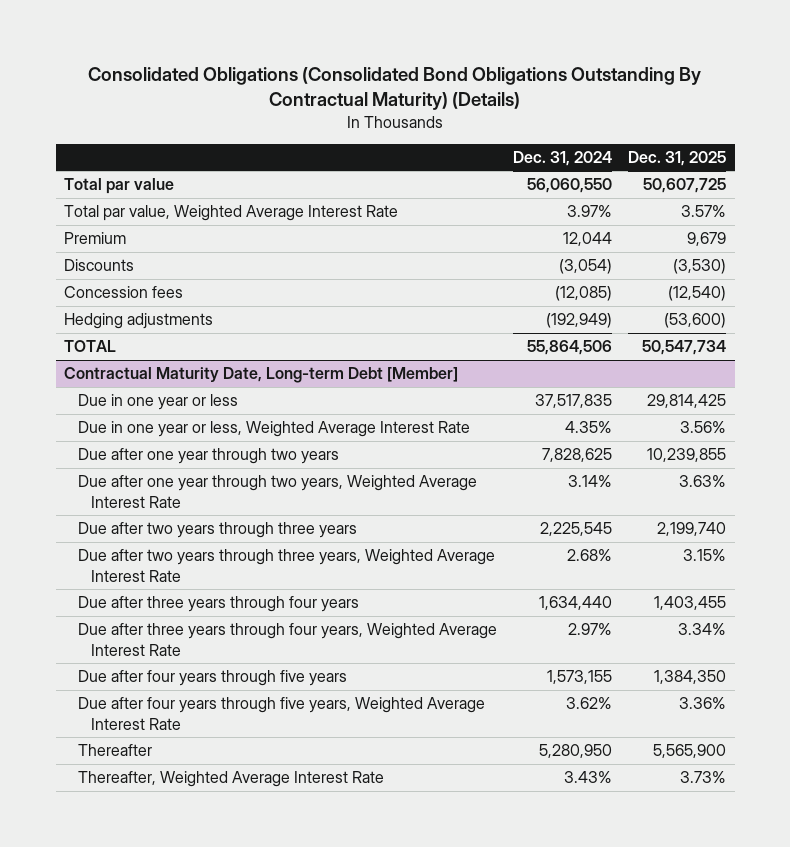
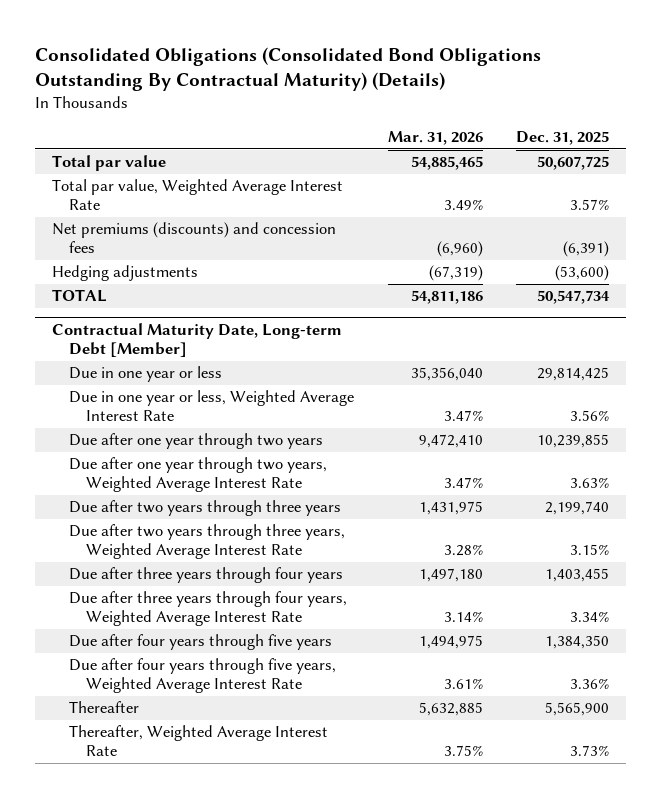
[512,151,612,167] Dec. 31, 2024 -> none
none -> [387,130,483,145] Mar. 31, 2026
[63,232,126,245] Premium -> none
[63,259,134,272] Discounts -> none
[63,286,183,299] Concession fees -> none
none -> [52,222,337,254] Net premiums (discounts) and concession fees

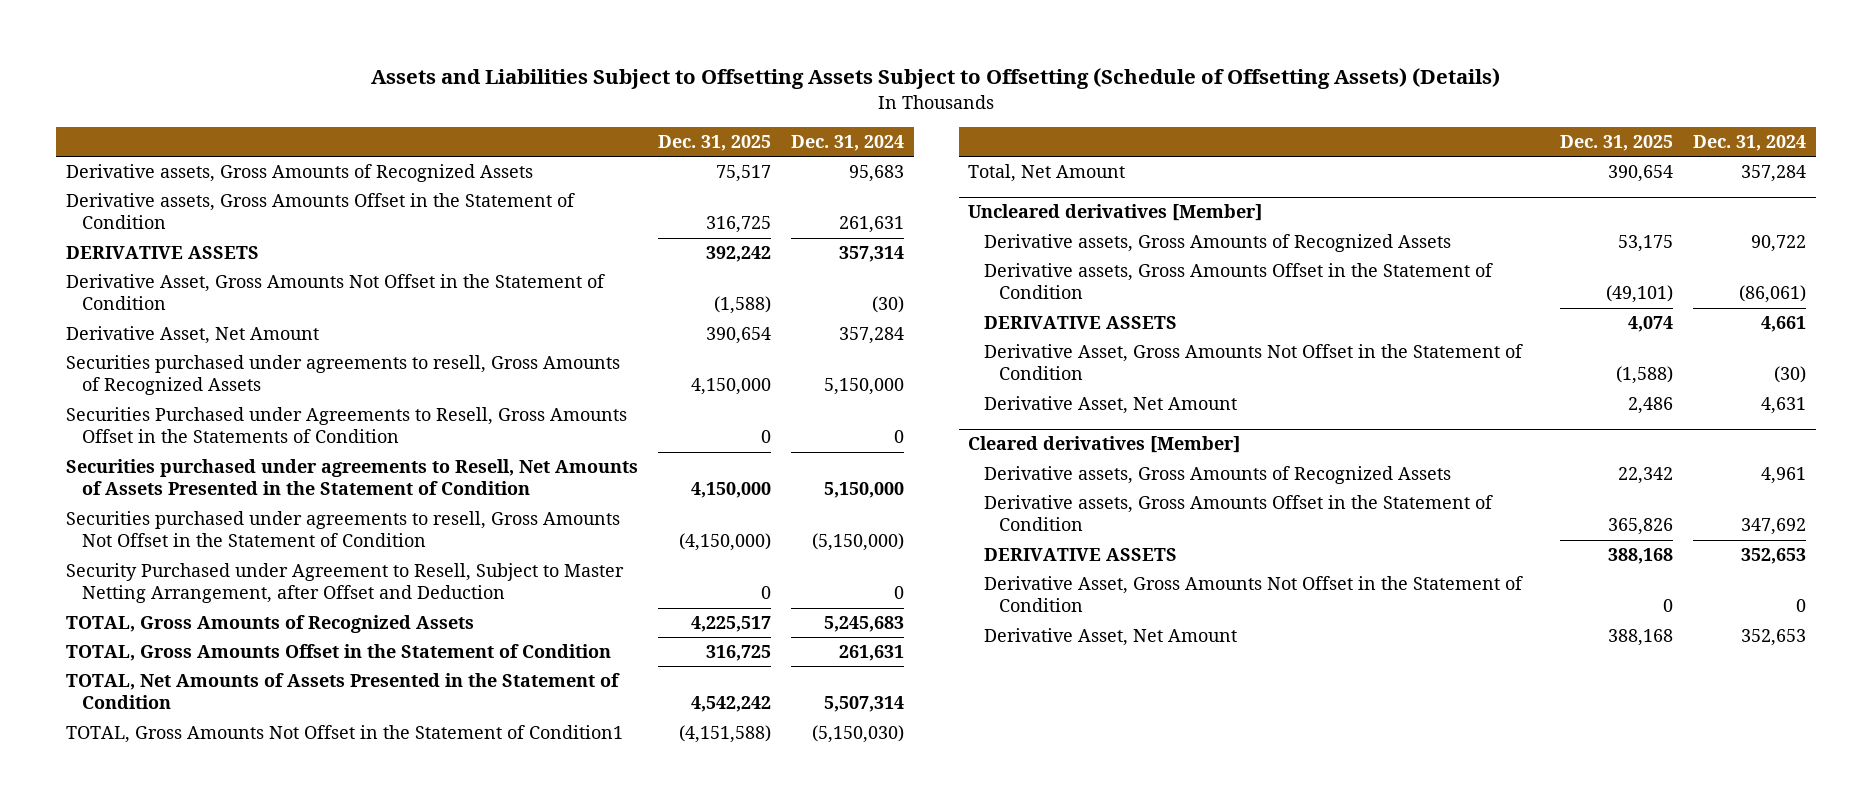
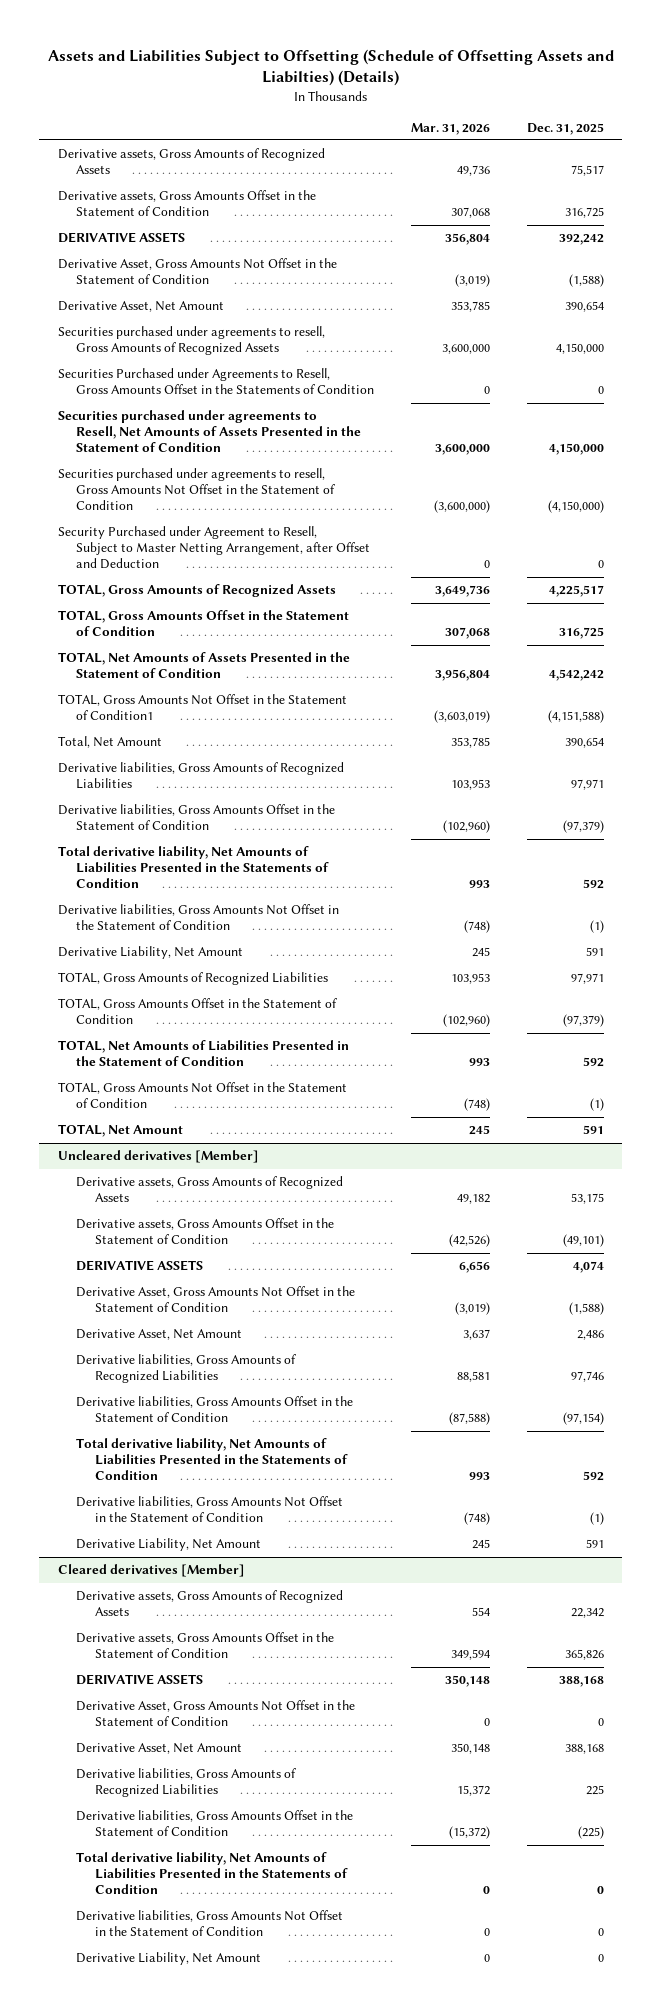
[371,68,1501,90] Assets and Liabilities Subject to Offsetting Assets Subject to Offsetting (Schedule of Offsetting Assets) (Details) -> [47,48,614,87] Assets and Liabilities Subject to Offsetting (Schedule of Offsetting Assets and Liabilties) (Details)
[790,134,904,151] Dec. 31, 2024 -> none
none -> [411,122,491,135] Mar. 31, 2026
none -> [57,762,344,790] Derivative liabilities, Gross Amounts of Recognized Liabilities
none -> [57,804,335,831] Derivative liabilities, Gross Amounts Offset in the Statement of Condition
none -> [57,846,330,889] Total derivative liability, Net Amounts of Liabilities Presented in the Statements of Condition
none -> [57,904,339,931] Derivative liabilities, Gross Amounts Not Offset in the Statement of Condition
none -> [57,946,243,960] Derivative Liability, Net Amount
none -> [57,972,328,986] TOTAL, Gross Amounts of Recognized Liabilities
none -> [57,998,337,1025] TOTAL, Gross Amounts Offset in the Statement of Condition
none -> [57,1040,349,1067] TOTAL, Net Amounts of Liabilities Presented in the Statement of Condition
none -> [57,1082,347,1109] TOTAL, Gross Amounts Not Offset in the Statement of Condition
none -> [57,1124,183,1138] TOTAL, Net Amount
none -> [76,1354,297,1384] Derivative liabilities, Gross Amounts of Recognized Liabilities
none -> [76,1396,354,1423] Derivative liabilities, Gross Amounts Offset in the Statement of Condition
none -> [76,1438,348,1481] Total derivative liability, Net Amounts of Liabilities Presented in the Statements of Condition
none -> [76,1496,344,1523] Derivative liabilities, Gross Amounts Not Offset in the Statement of Condition
none -> [76,1538,262,1552] Derivative Liability, Net Amount
none -> [76,1768,297,1798] Derivative liabilities, Gross Amounts of Recognized Liabilities
none -> [76,1810,354,1837] Derivative liabilities, Gross Amounts Offset in the Statement of Condition
none -> [76,1852,348,1895] Total derivative liability, Net Amounts of Liabilities Presented in the Statements of Condition
none -> [76,1910,344,1937] Derivative liabilities, Gross Amounts Not Offset in the Statement of Condition
none -> [76,1952,262,1966] Derivative Liability, Net Amount

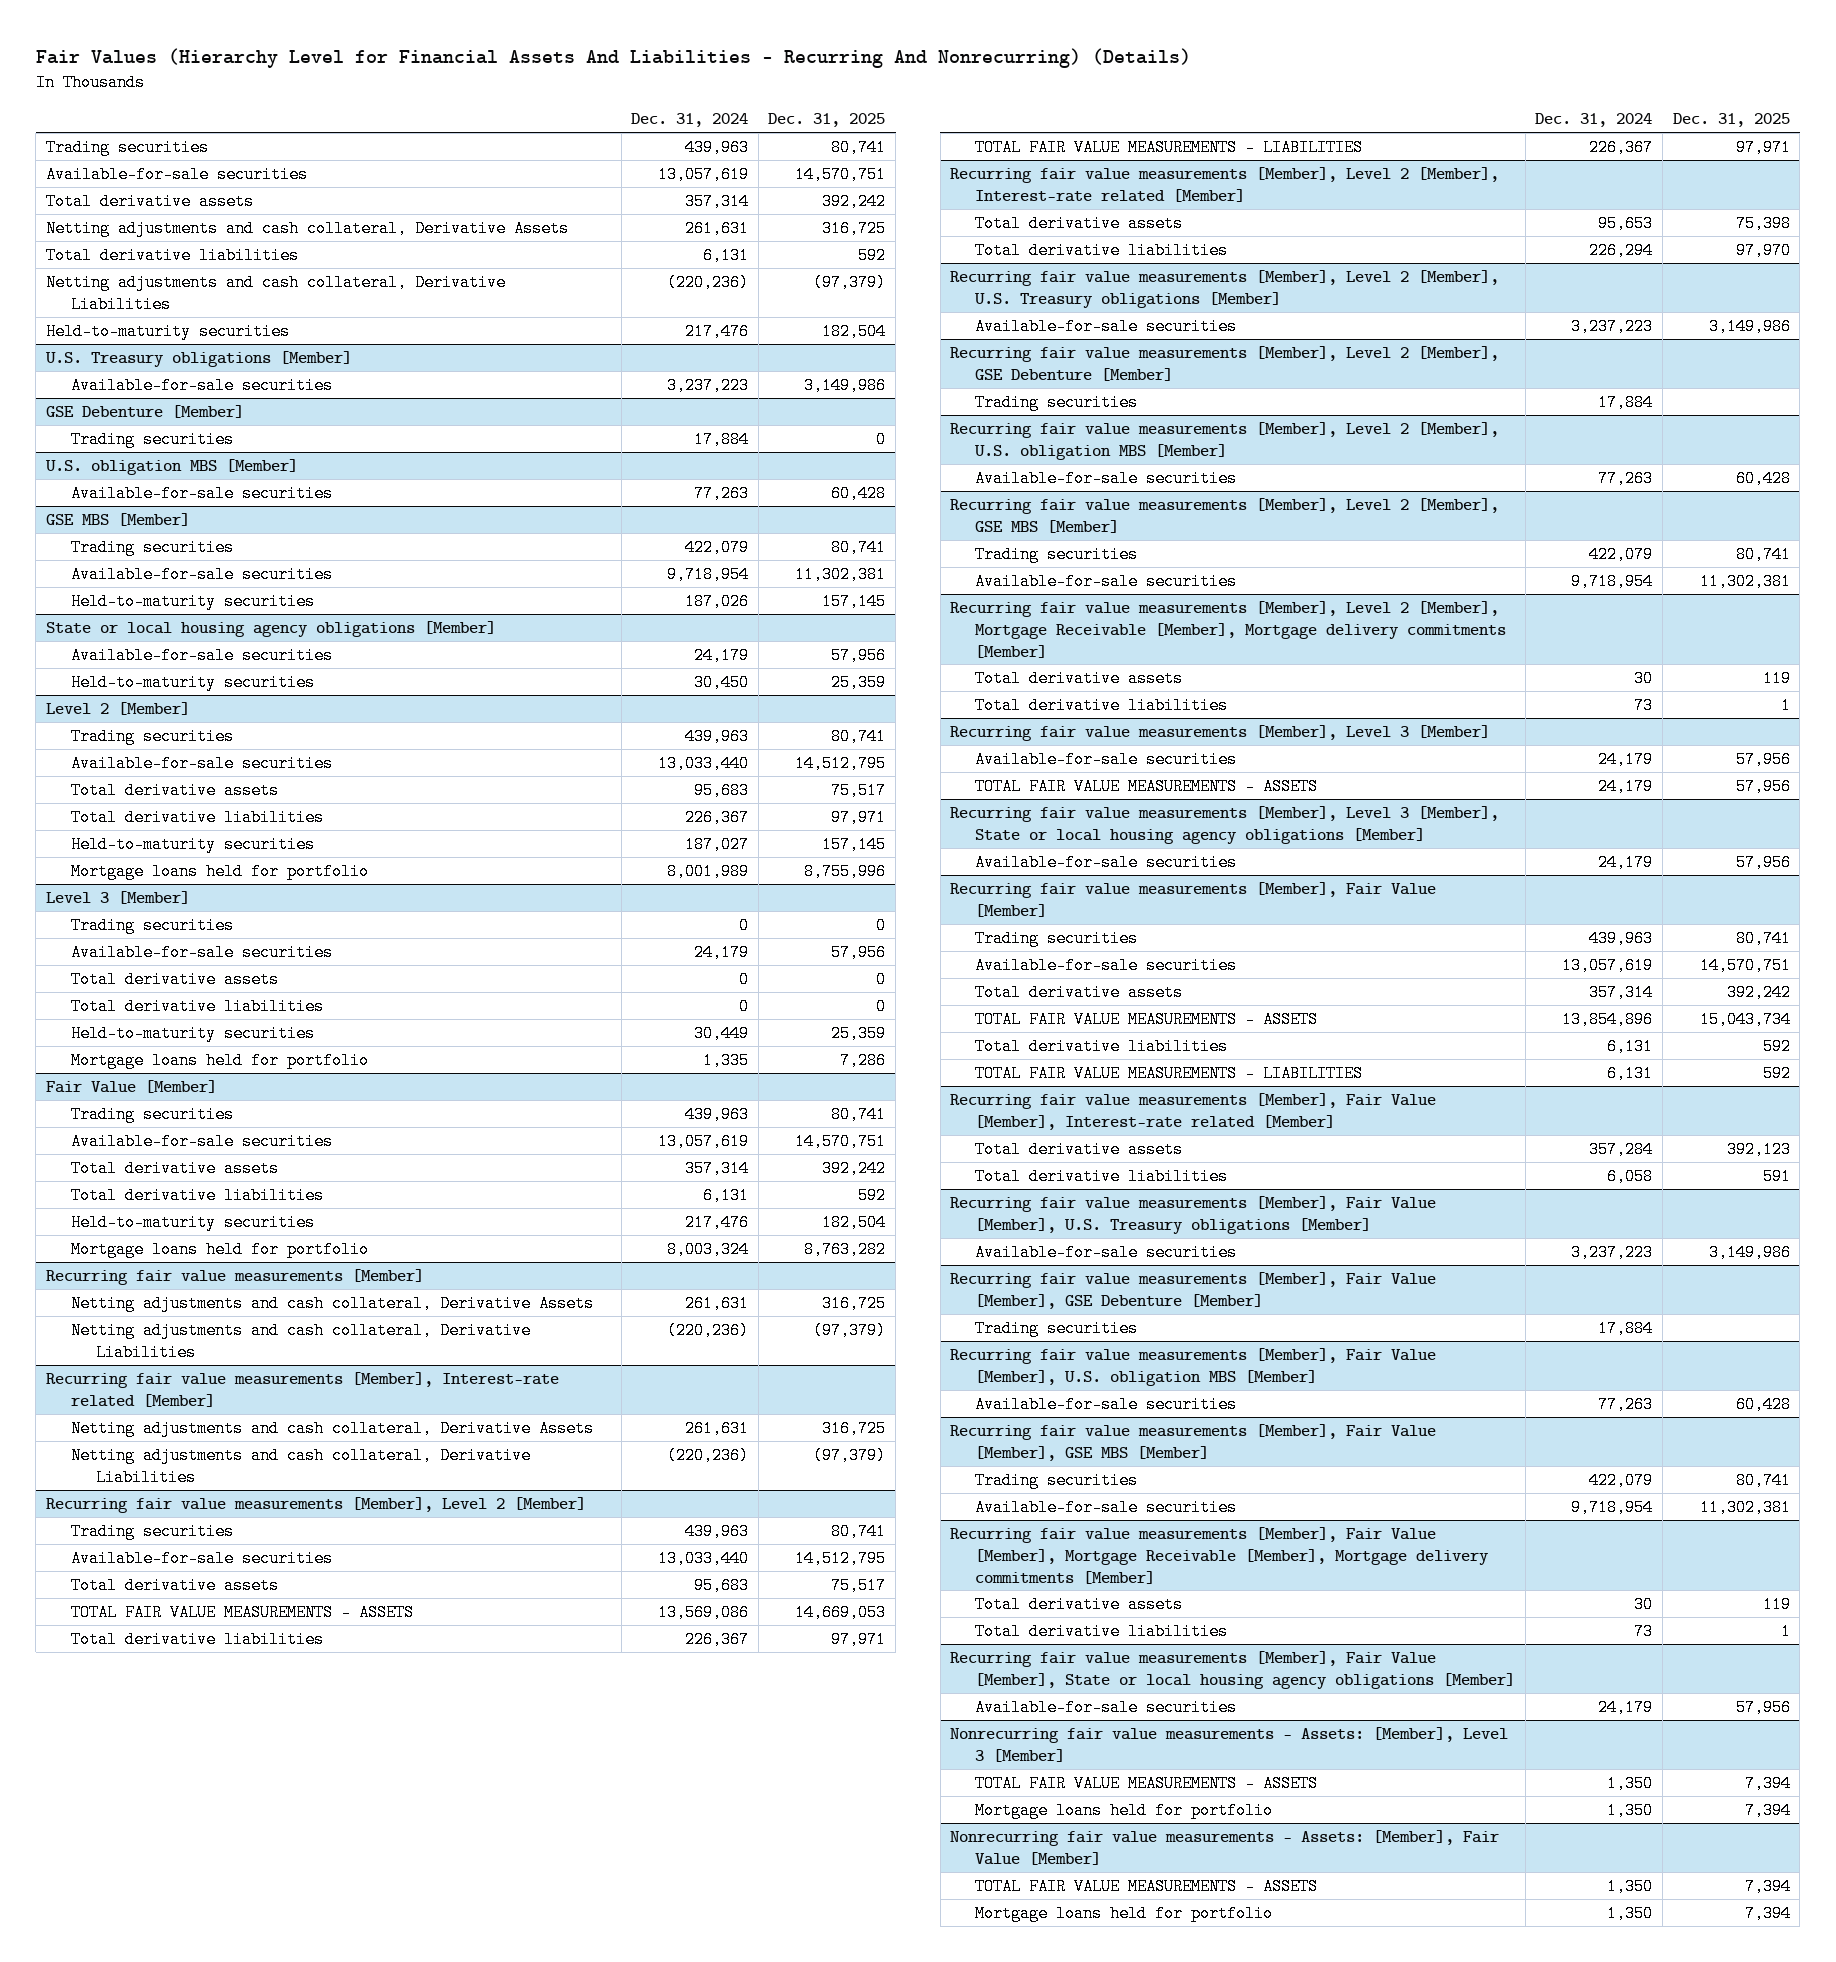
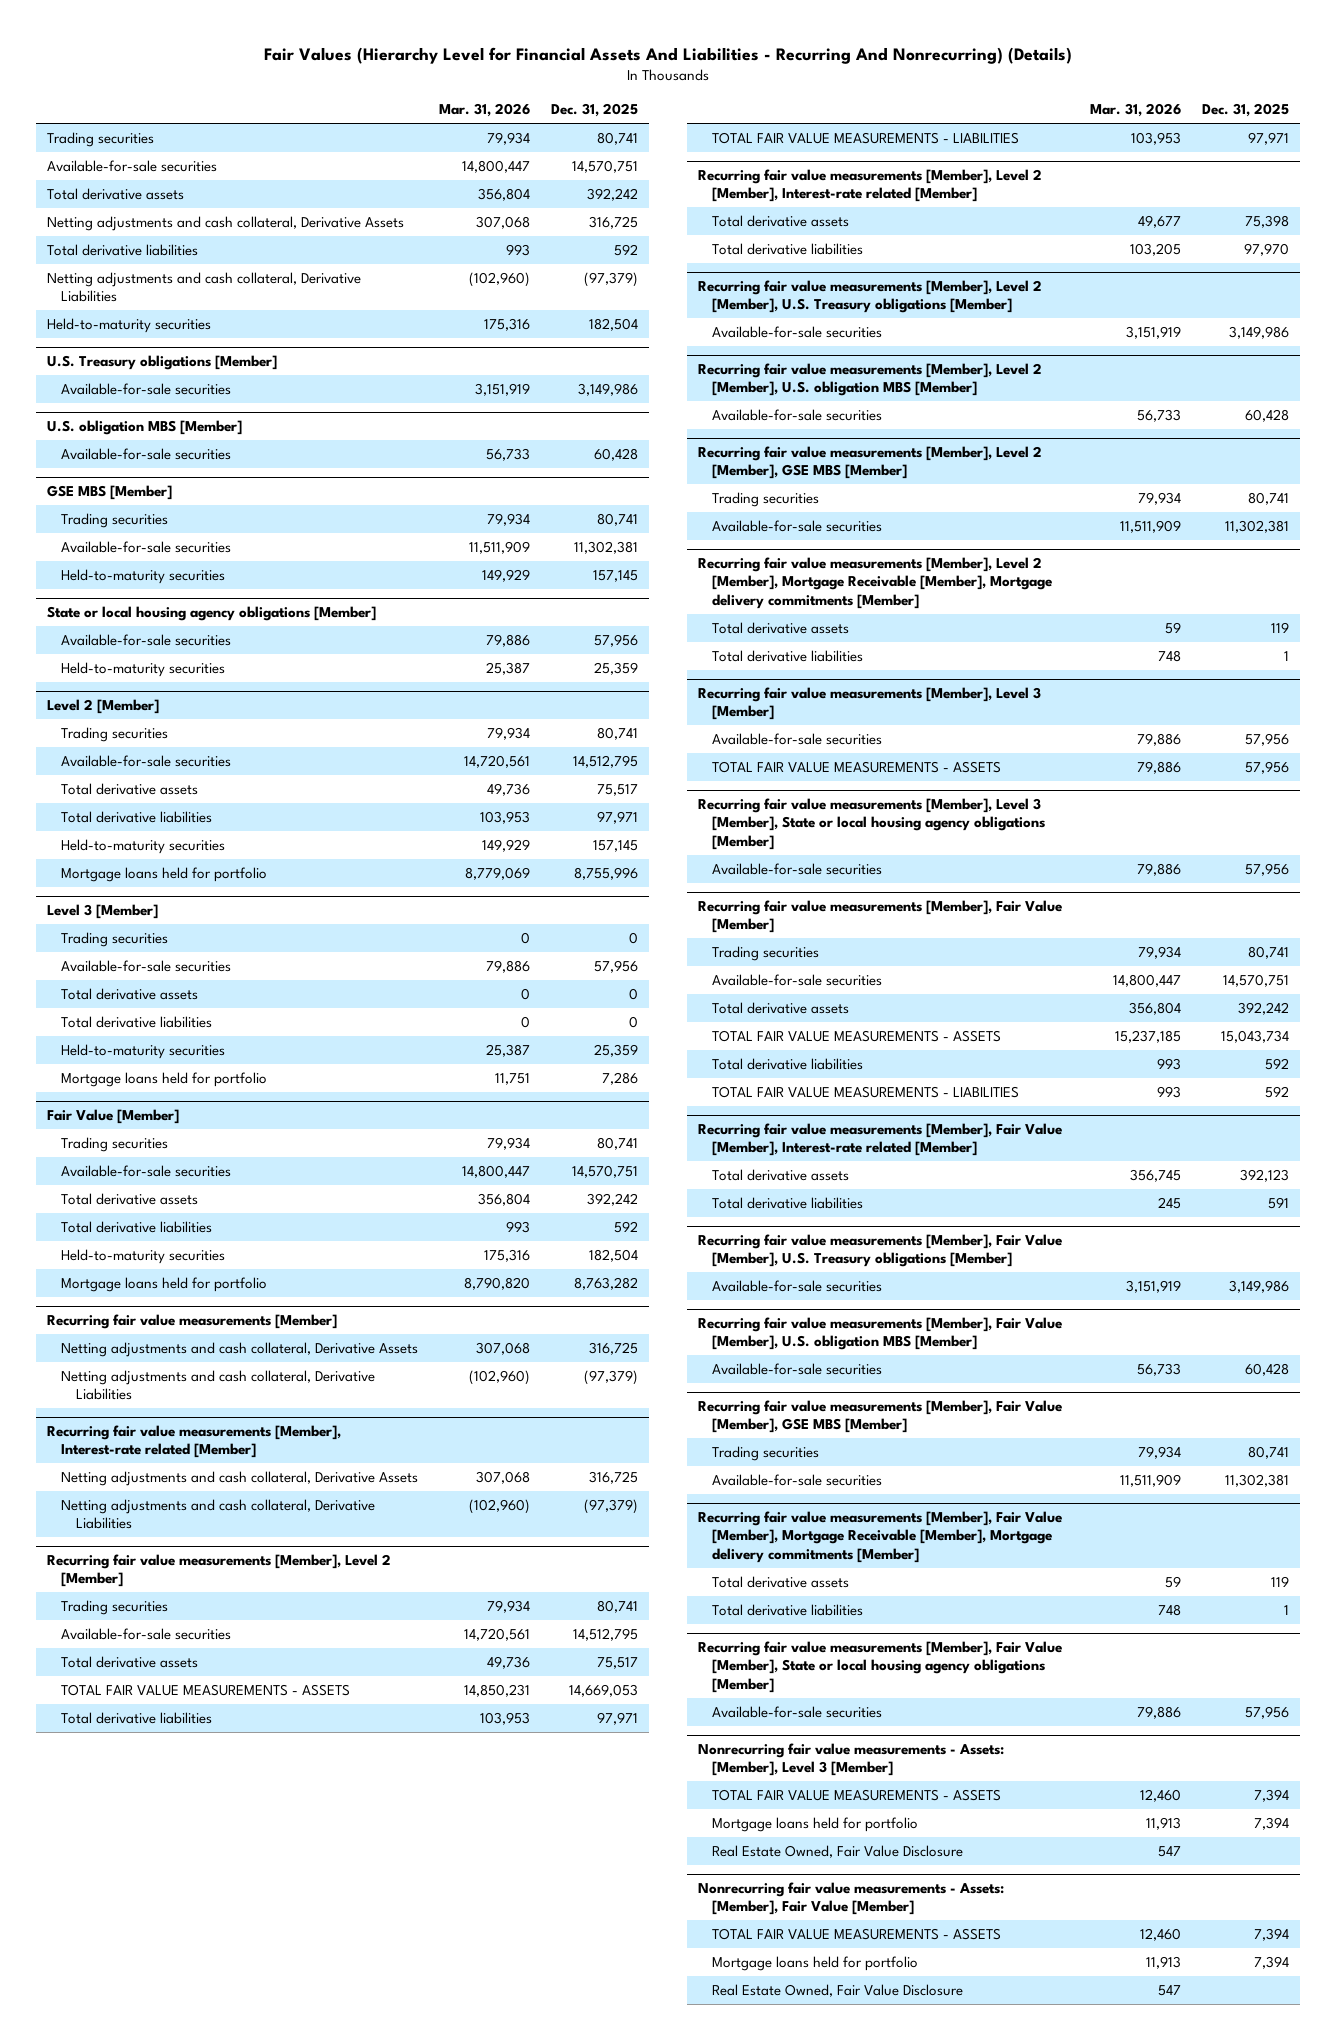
[631,113,749,128] Dec. 31, 2024 -> none
none -> [439,103,531,118] Mar. 31, 2026
[45,404,244,418] GSE Debenture [Member] -> none
[70,430,234,448] Trading securities -> none
[950,345,1500,381] Recurring fair value measurements [Member], Level 2 [Member], GSE Debenture [Member] -> none
[975,393,1139,411] Trading securities -> none
[950,1271,1437,1309] Recurring fair value measurements [Member], Fair Value [Member], GSE Debenture [Member] -> none
[975,1319,1139,1337] Trading securities -> none
none -> [712,1844,964,1858] Real Estate Owned, Fair Value Disclosure
none -> [712,1983,964,1997] Real Estate Owned, Fair Value Disclosure

